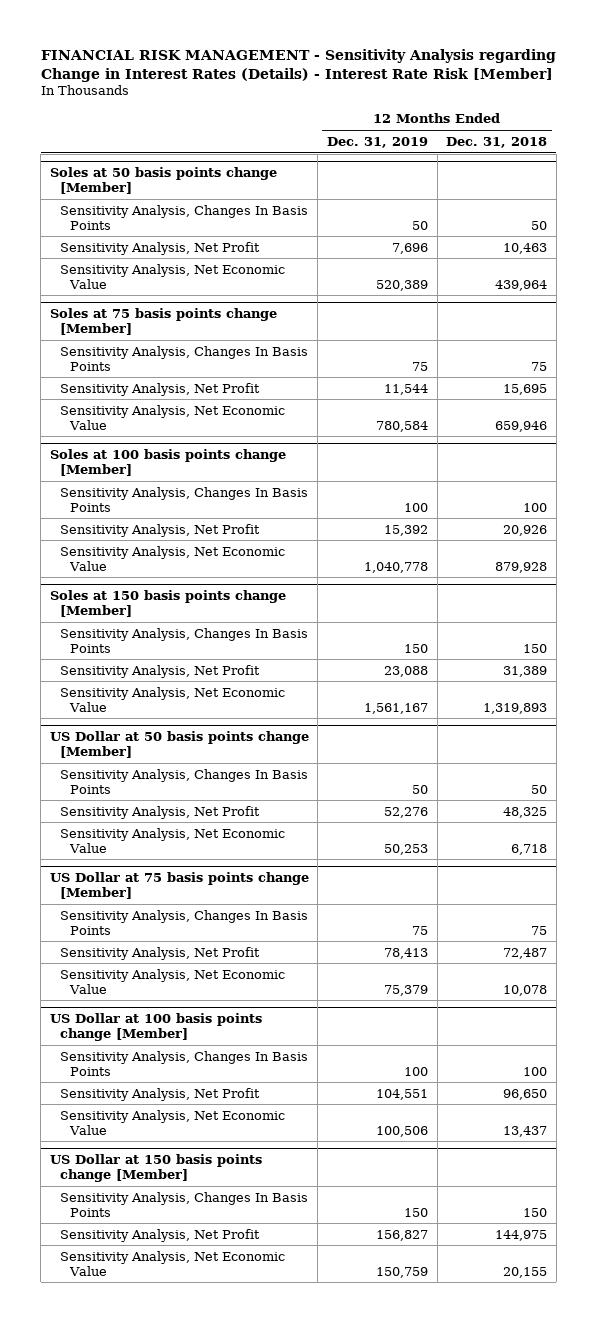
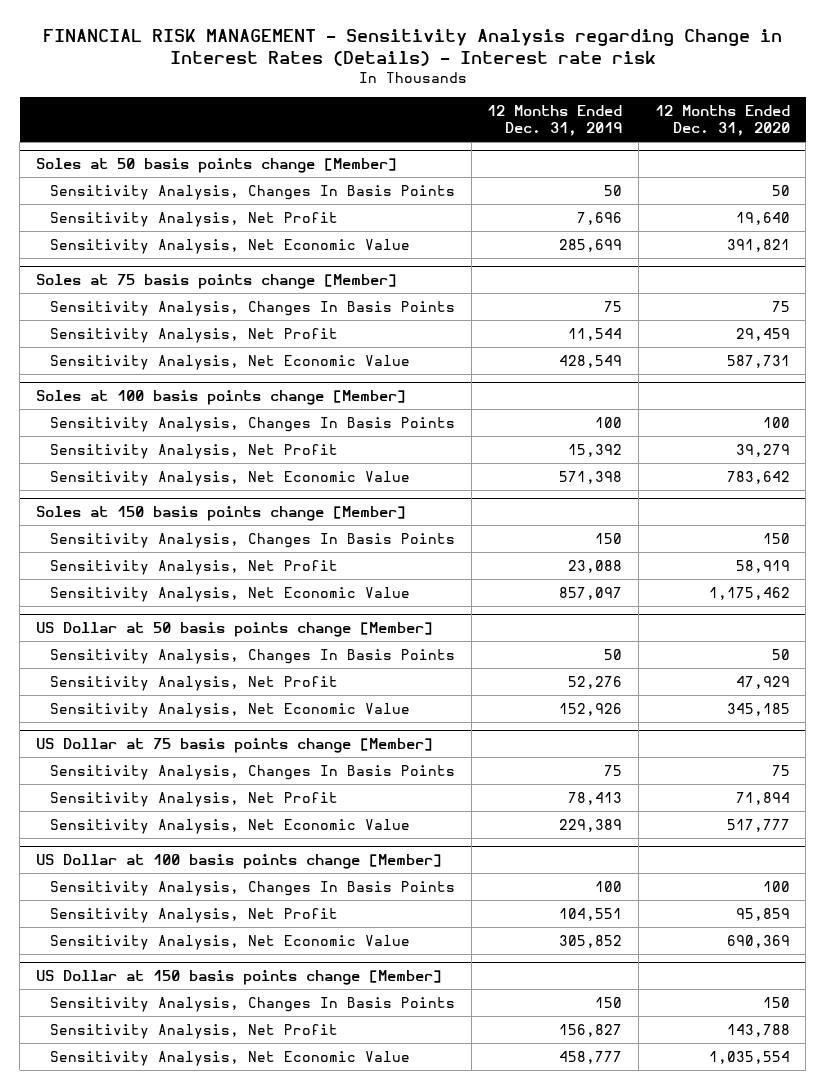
[40,48,556,82] FINANCIAL RISK MANAGEMENT - Sensitivity Analysis regarding Change in Interest Rates (Details) - Interest Rate Risk [Member] -> [42,28,782,67] FINANCIAL RISK MANAGEMENT - Sensitivity Analysis regarding Change in Interest Rates (Details) - Interest rate risk
[446,136,548,148] Dec. 31, 2018 -> none
none -> [654,105,790,137] 12 Months Ended Dec. 31, 2020
[375,279,428,291] 520,389 -> [559,238,623,252] 285,699
[375,420,428,432] 780,584 -> [559,354,623,368] 428,549
[363,561,428,573] 1,040,778 -> [559,470,623,484] 571,398
[363,702,428,714] 1,561,167 -> [559,586,623,600] 857,097
[383,843,428,855] 50,253 -> [559,702,623,716] 152,926
[383,984,428,996] 75,379 -> [559,818,623,832] 229,389
[375,1125,428,1137] 100,506 -> [559,934,623,948] 305,852
[375,1266,428,1278] 150,759 -> [559,1050,623,1064] 458,777

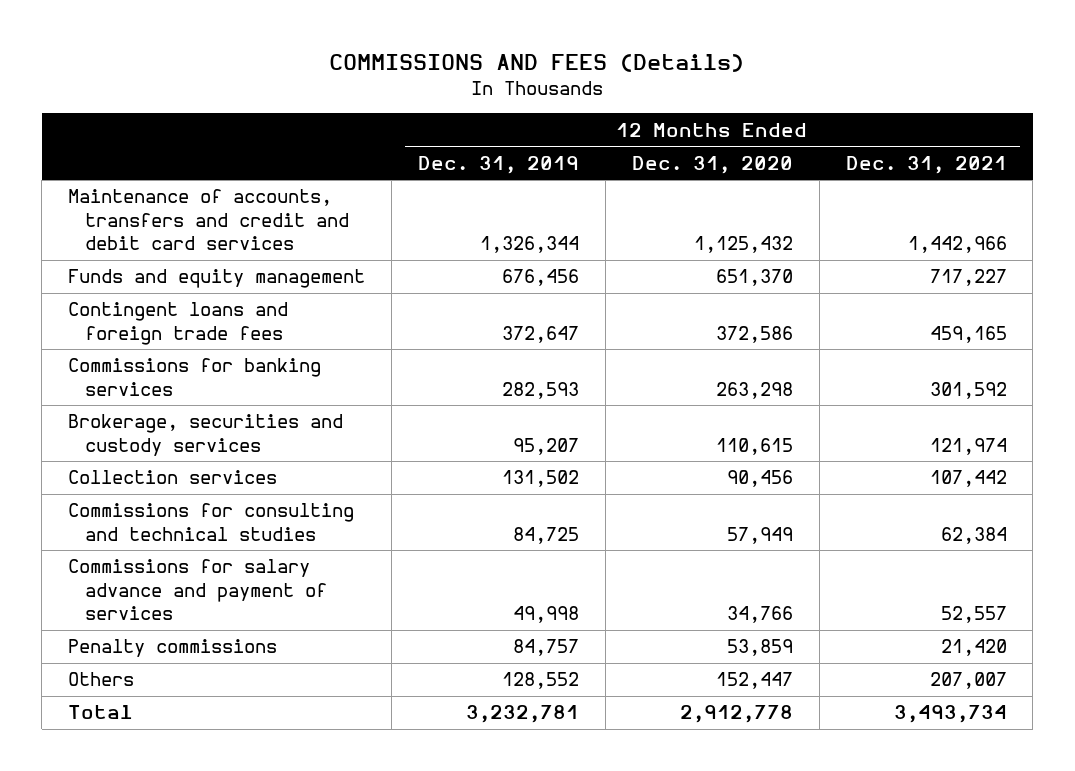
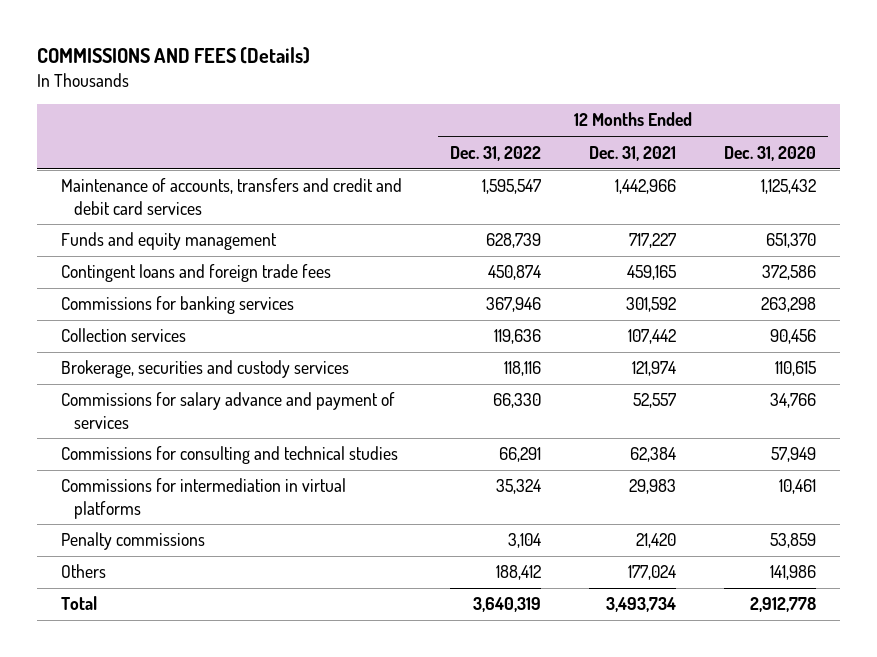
[418,155,580,174] Dec. 31, 2019 -> none
none -> [449,145,541,161] Dec. 31, 2022
[68,414,344,456] Brokerage, securities and custody services -> [60,360,349,379] Brokerage, securities and custody services
[68,503,355,541] Commissions for consulting and technical studies -> [60,446,398,465] Commissions for consulting and technical studies
none -> [60,478,346,519] Commissions for intermediation in virtual platforms
[715,672,793,690] 152,447 -> [770,565,817,581] 141,986
[929,672,1007,690] 207,007 -> [627,565,676,581] 177,024

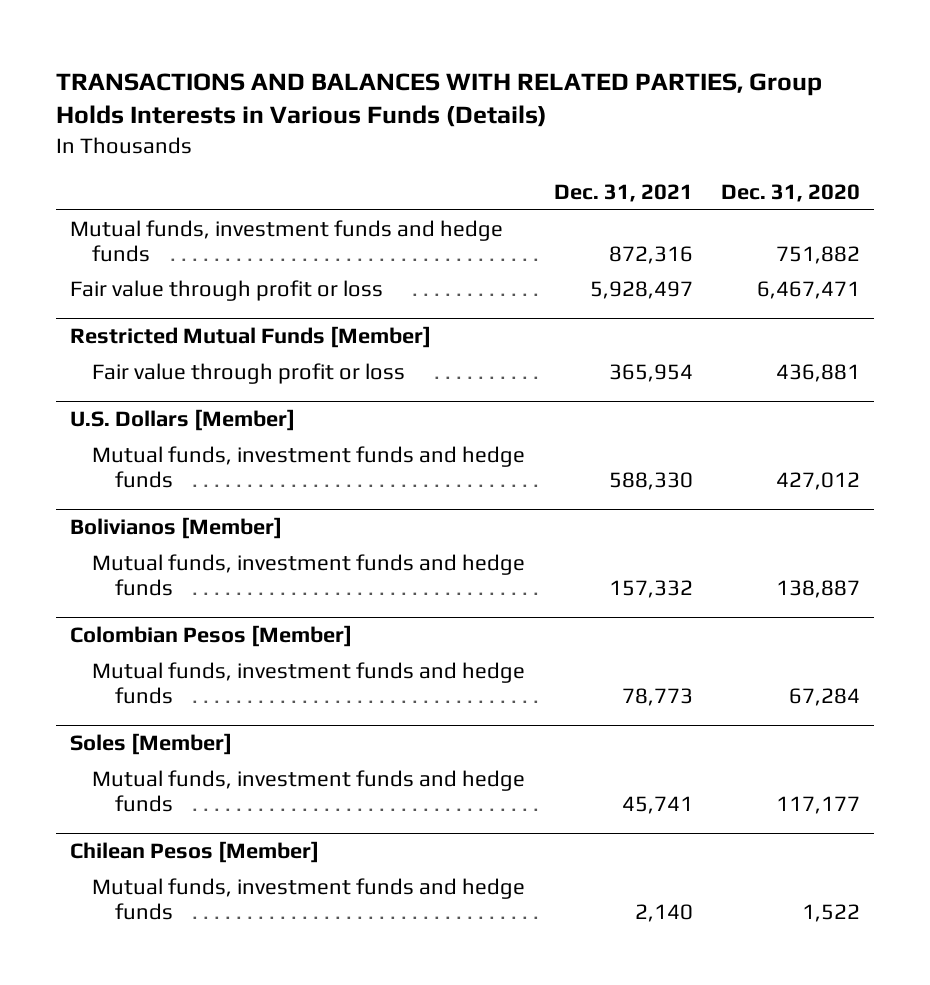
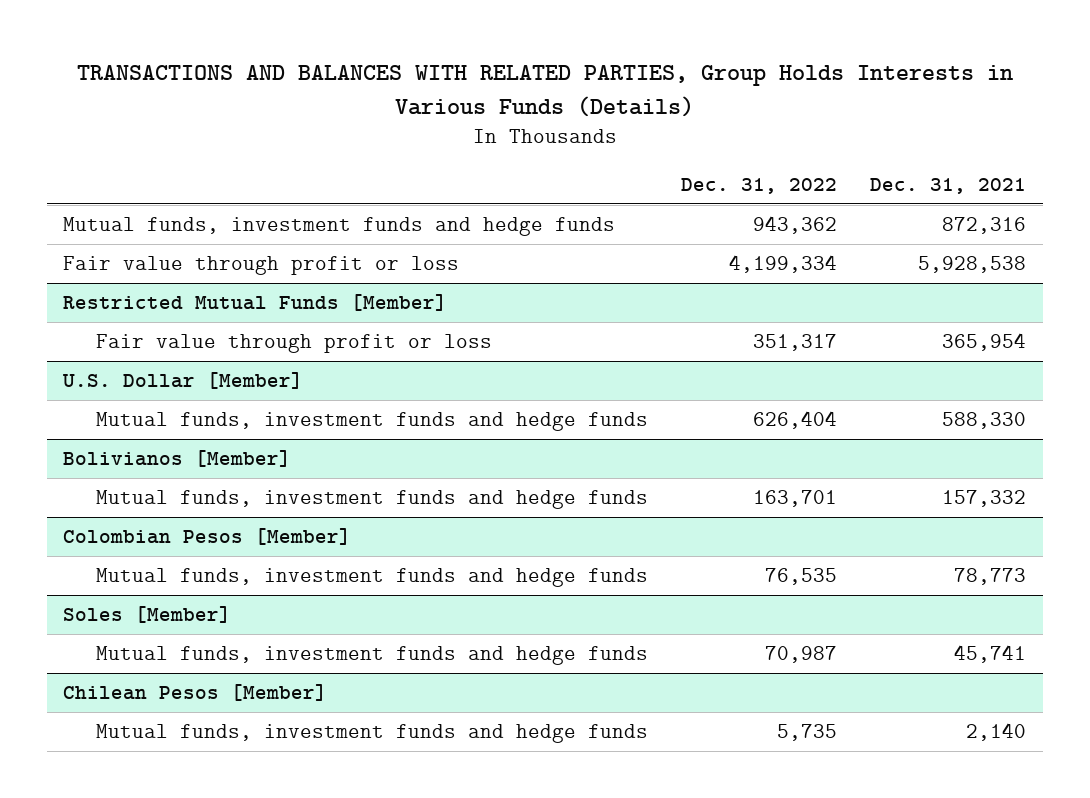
[721,184,861,203] Dec. 31, 2020 -> none
none -> [681,177,838,194] Dec. 31, 2022
[589,280,693,299] 5,928,497 -> [918,256,1027,274] 5,928,538
[70,409,296,432] U.S. Dollars [Member] -> [62,372,304,390] U.S. Dollar [Member]

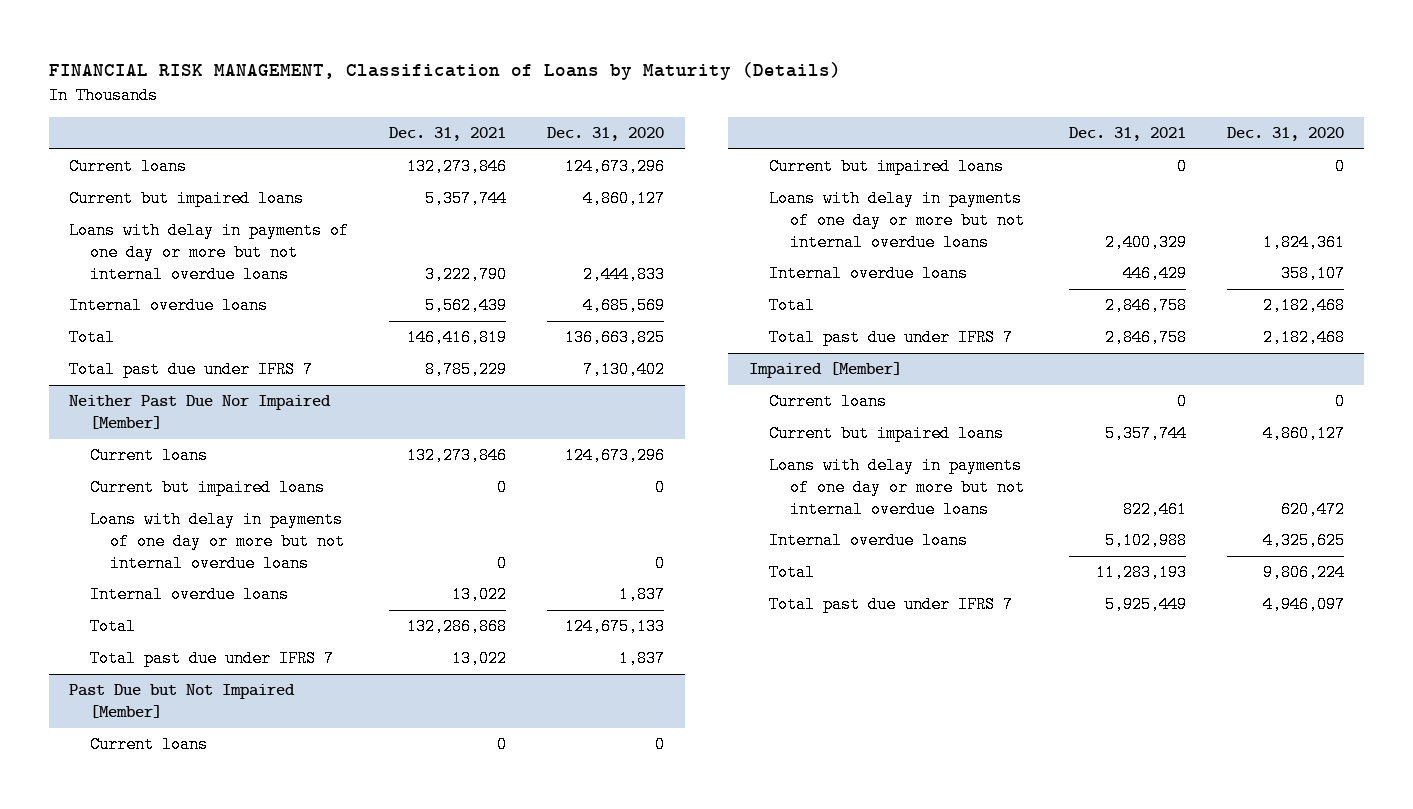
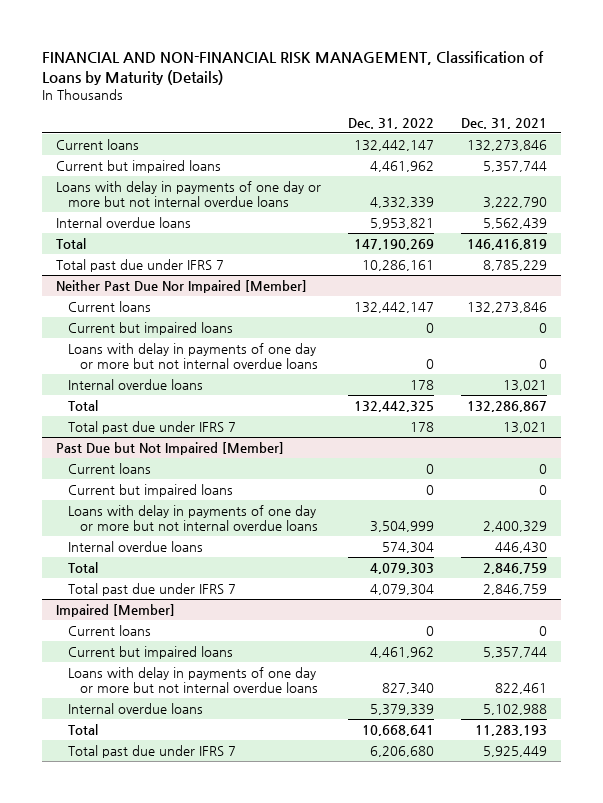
[48,62,841,81] FINANCIAL RISK MANAGEMENT, Classification of Loans by Maturity (Details) -> [42,50,545,85] FINANCIAL AND NON-FINANCIAL RISK MANAGEMENT, Classification of Loans by Maturity (Details)
[547,127,665,142] Dec. 31, 2020 -> none
none -> [347,117,434,129] Dec. 31, 2022
[452,586,508,604] 13,022 -> [503,380,548,392] 13,021
[407,618,508,636] 132,286,868 -> [467,401,548,413] 132,286,867
[452,650,508,668] 13,022 -> [503,422,548,434] 13,021
[1122,265,1187,283] 446,429 -> [495,542,548,554] 446,430
[1104,297,1187,315] 2,846,758 -> [483,563,548,575] 2,846,759
[1104,329,1187,347] 2,846,758 -> [483,584,548,596] 2,846,759

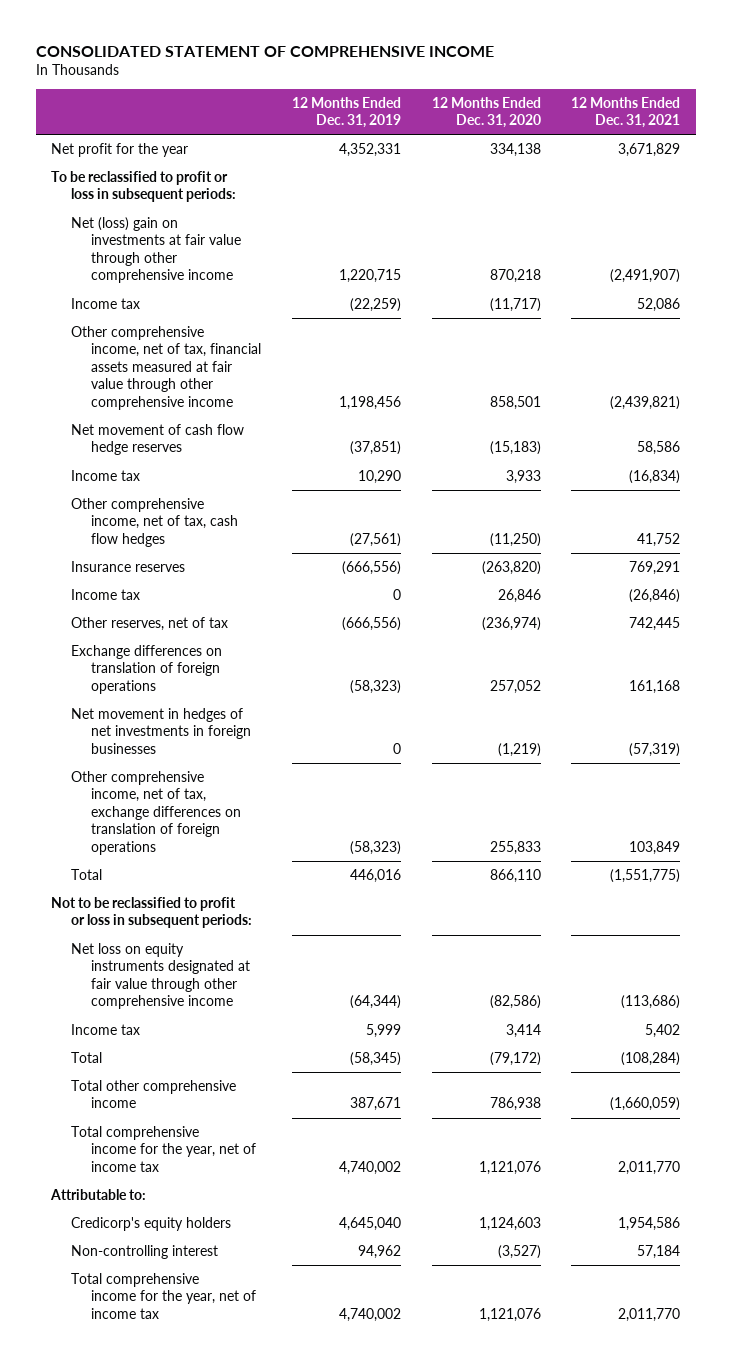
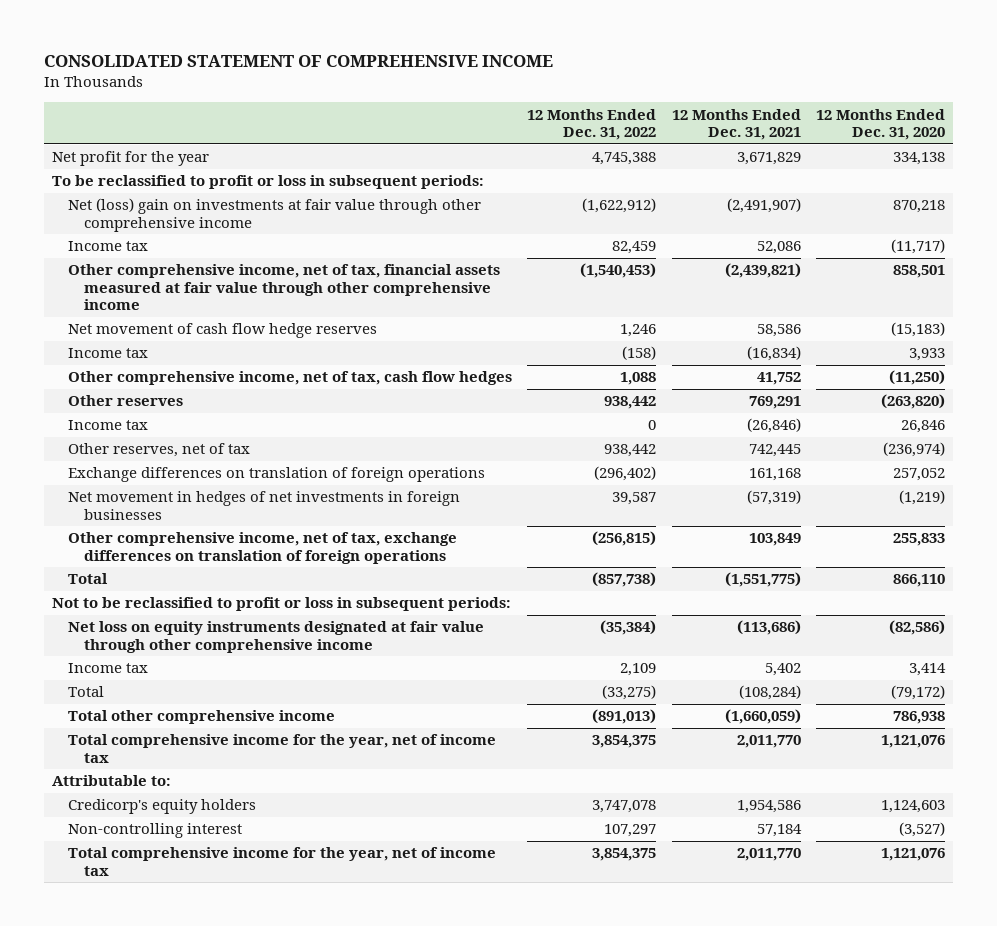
[291,96,401,129] 12 Months Ended Dec. 31, 2019 -> none
none -> [527,108,657,141] 12 Months Ended Dec. 31, 2022
[71,560,186,572] Insurance reserves -> [67,395,183,407] Other reserves

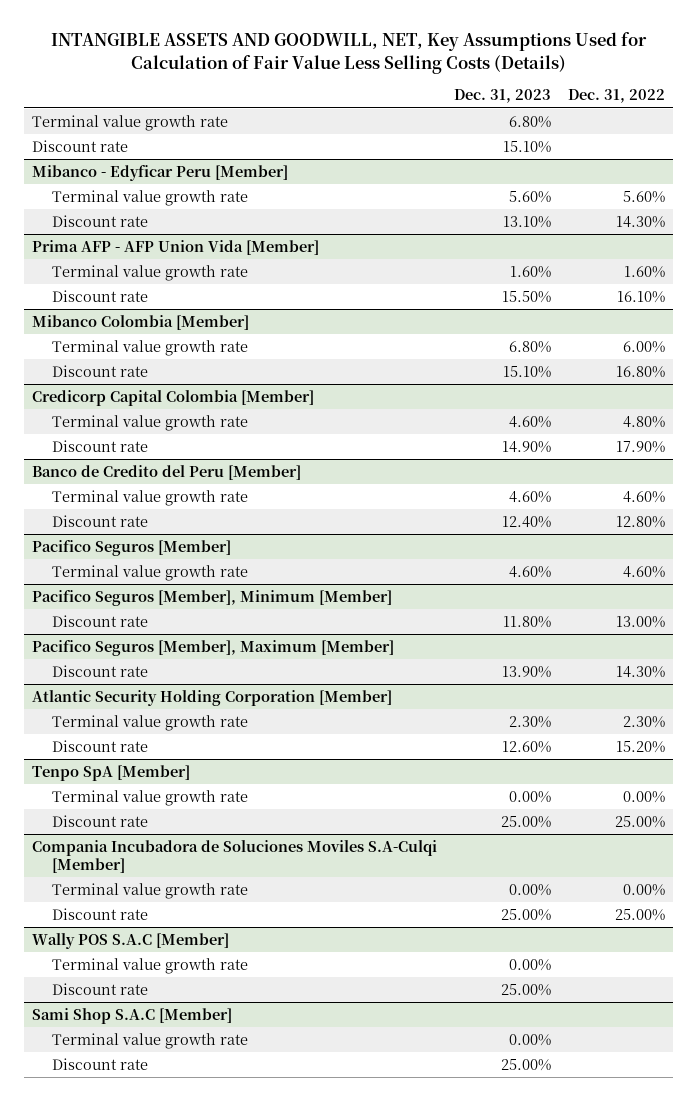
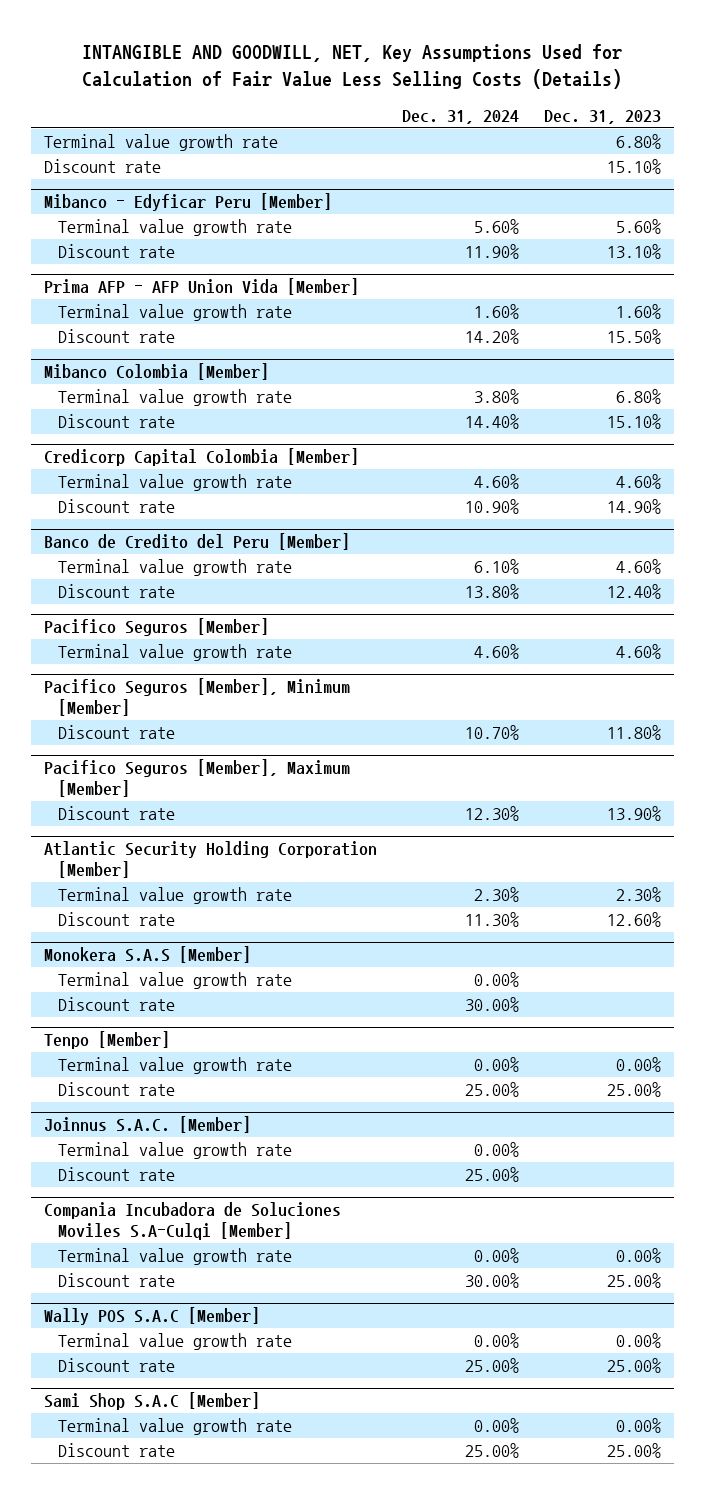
[50,32,647,74] INTANGIBLE ASSETS AND GOODWILL, NET, Key Assumptions Used for Calculation of Fair Value Less Selling Costs (Details) -> [82,43,623,90] INTANGIBLE AND GOODWILL, NET, Key Assumptions Used for Calculation of Fair Value Less Selling Costs (Details)
[568,89,666,104] Dec. 31, 2022 -> none
none -> [401,109,519,124] Dec. 31, 2024
none -> [43,946,251,964] Monokera S.A.S [Member]
none -> [57,972,292,990] Terminal value growth rate
none -> [57,997,175,1012] Discount rate
[32,764,191,781] Tenpo SpA [Member] -> [43,1031,170,1050] Tenpo [Member]
none -> [43,1116,251,1134] Joinnus S.A.C. [Member]
none -> [57,1142,292,1160] Terminal value growth rate
none -> [57,1167,175,1182] Discount rate

